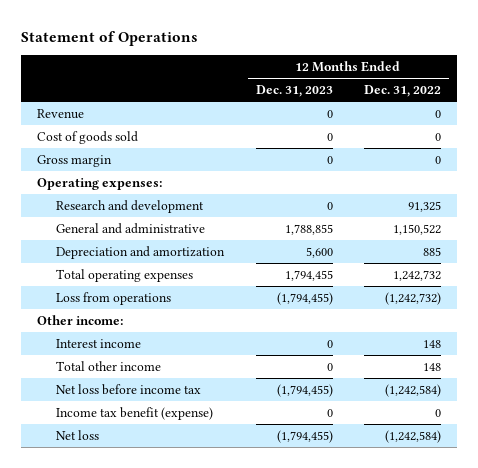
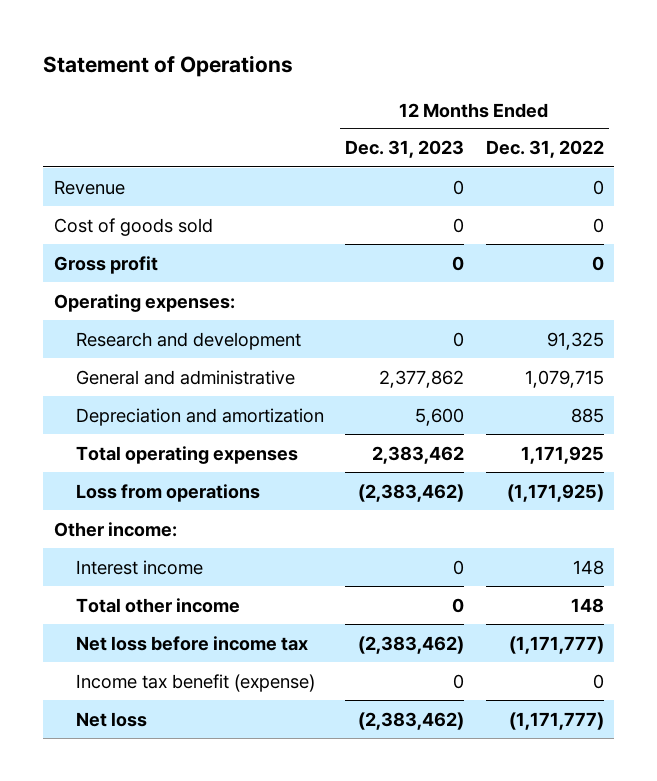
[36,154,112,167] Gross margin -> [53,255,158,274] Gross profit
[284,223,333,235] 1,788,855 -> [379,369,465,388] 2,377,862
[393,223,442,235] 1,150,522 -> [524,369,604,388] 1,079,715
[284,269,333,281] 1,794,455 -> [372,445,465,464] 2,383,462
[393,269,442,281] 1,242,732 -> [520,445,604,464] 1,171,925
[276,291,333,305] (1,794,455) -> [358,483,465,502] (2,383,462)
[385,291,442,305] (1,242,732) -> [506,483,604,502] (1,171,925)
[276,383,333,397] (1,794,455) -> [358,635,465,654] (2,383,462)
[385,383,442,397] (1,242,584) -> [508,635,604,654] (1,171,777)
[276,429,333,443] (1,794,455) -> [358,711,465,730] (2,383,462)
[385,429,442,443] (1,242,584) -> [508,711,604,730] (1,171,777)

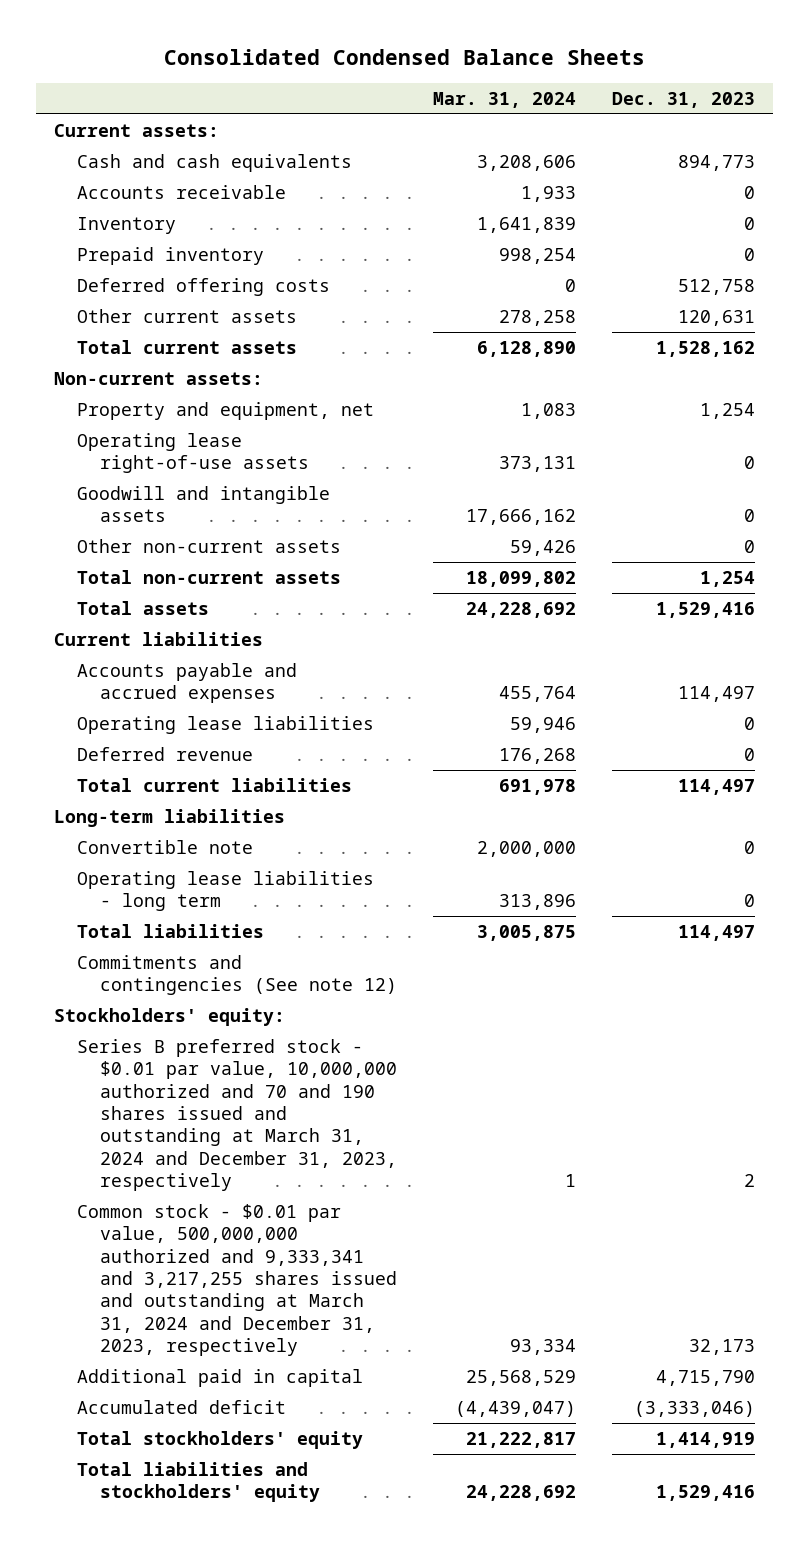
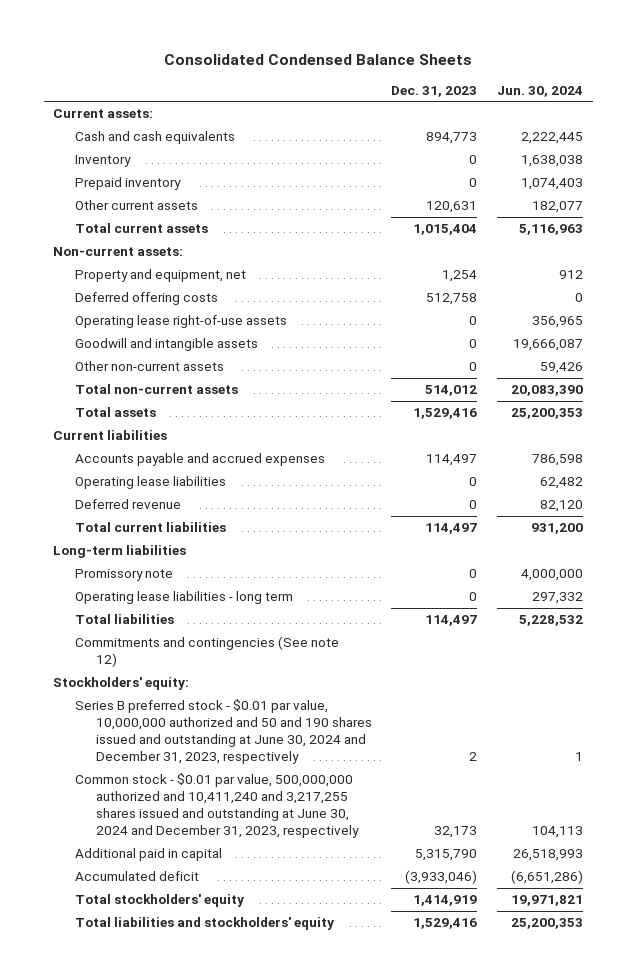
[432,91,576,108] Mar. 31, 2024 -> none
none -> [496,85,583,97] Jun. 30, 2024
[77,185,287,200] Accounts receivable -> none
[655,341,755,358] 1,528,162 -> [413,224,478,236] 1,015,404
[77,278,331,297] Deferred offering costs -> [74,292,218,306] Deferred offering costs
[699,571,755,588] 1,254 -> [425,385,478,397] 514,012
[77,840,254,855] Convertible note -> none
none -> [74,569,173,582] Promissory note
[77,1039,397,1192] Series B preferred stock - $0.01 par value, 10,000,000 authorized and 70 and 190 shares issued and outstanding at March 31, 2024 and December 31, 2023, respectively -> [74,699,372,765] Series B preferred stock - $0.01 par value, 10,000,000 authorized and 50 and 190 shares issued and outstanding at June 30, 2024 and December 31, 2023, respectively
[77,1204,397,1357] Common stock - $0.01 par value, 500,000,000 authorized and 9,333,341 and 3,217,255 shares issued and outstanding at March 31, 2024 and December 31, 2023, respectively -> [74,773,359,839] Common stock - $0.01 par value, 500,000,000 authorized and 10,411,240 and 3,217,255 shares issued and outstanding at June 30, 2024 and December 31, 2023, respectively
[655,1370,755,1387] 4,715,790 -> [415,849,478,862] 5,315,790
[633,1401,755,1418] (3,333,046) -> [405,870,478,885] (3,933,046)

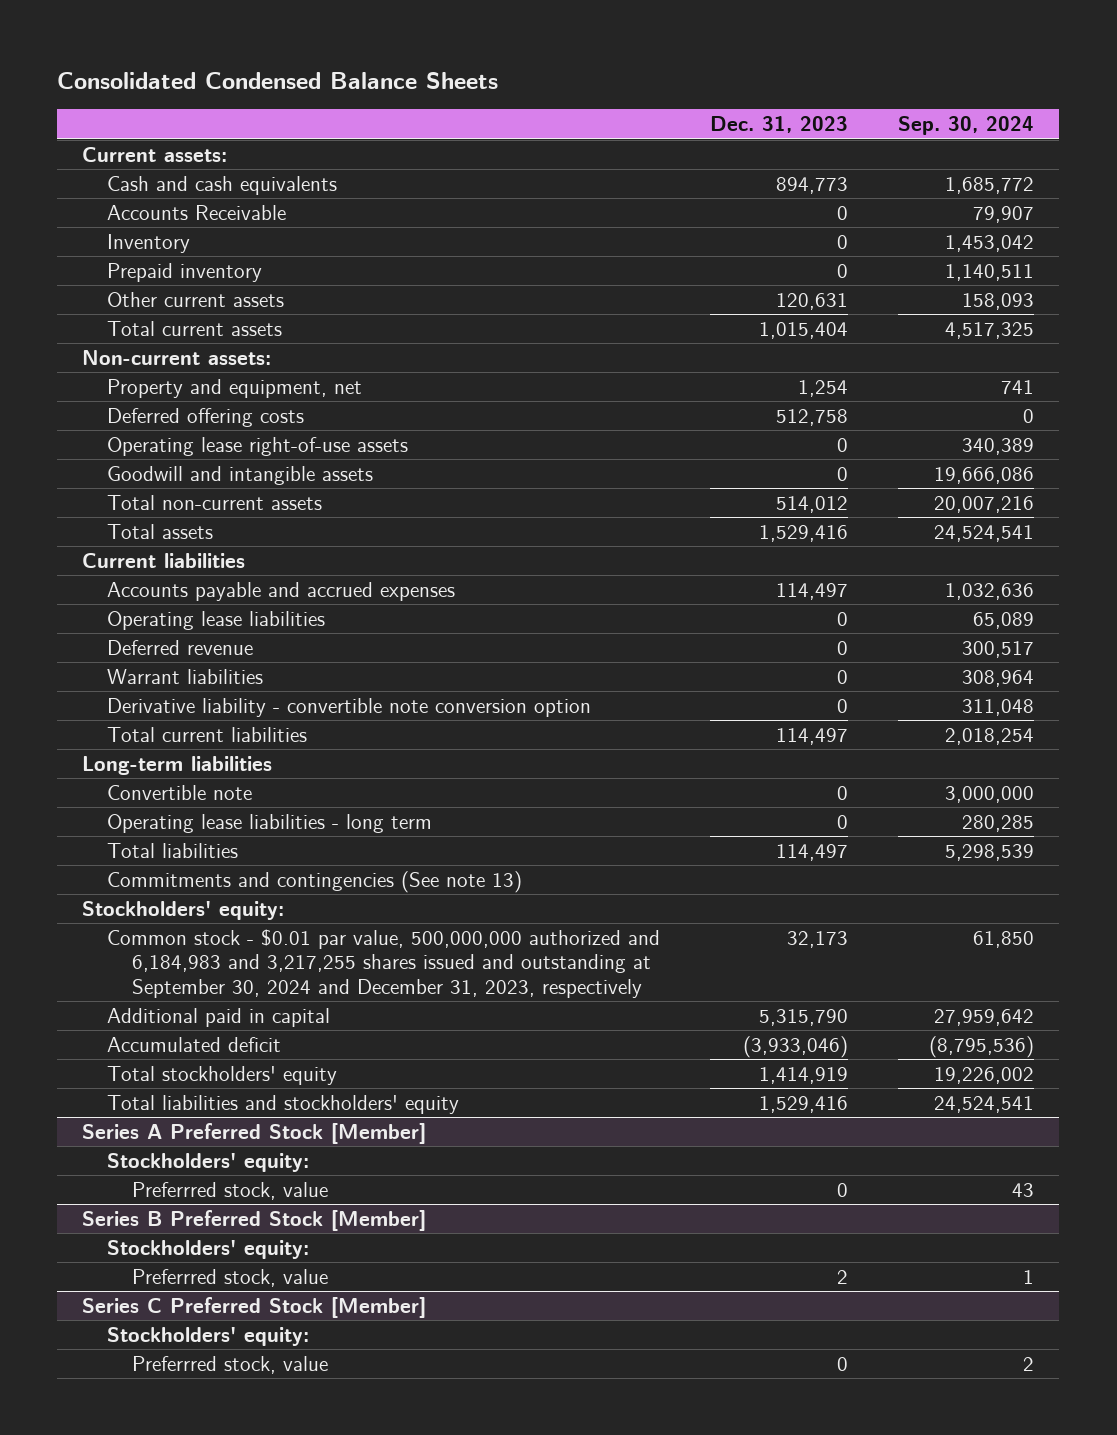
[496,85,583,97] Jun. 30, 2024 -> none
none -> [898,116,1035,136] Sep. 30, 2024
none -> [107,204,287,220] Accounts Receivable
[74,361,224,372] Other non-current assets -> none
none -> [107,668,264,684] Warrant liabilities
none -> [107,697,592,717] Derivative liability - convertible note conversion option
[74,569,173,582] Promissory note -> [107,784,253,800] Convertible note
[74,636,339,668] Commitments and contingencies (See note 12) -> [107,870,523,893] Commitments and contingencies (See note 13)
[74,699,372,765] Series B preferred stock - $0.01 par value, 10,000,000 authorized and 50 and 190 shares issued and outstanding at June 30, 2024 and December 31, 2023, respectively -> none
[74,773,359,839] Common stock - $0.01 par value, 500,000,000 authorized and 10,411,240 and 3,217,255 shares issued and outstanding at June 30, 2024 and December 31, 2023, respectively -> [107,928,661,998] Common stock - $0.01 par value, 500,000,000 authorized and 6,184,983 and 3,217,255 shares issued and outstanding at September 30, 2024 and December 31, 2023, respectively
none -> [82,1122,427,1144] Series A Preferred Stock [Member]
none -> [107,1152,310,1172] Stockholders' equity:
none -> [131,1181,328,1200] Preferrred stock, value
none -> [82,1209,427,1231] Series B Preferred Stock [Member]
none -> [107,1239,310,1259] Stockholders' equity:
none -> [131,1268,328,1287] Preferrred stock, value
none -> [82,1296,427,1318] Series C Preferred Stock [Member]
none -> [107,1326,310,1346] Stockholders' equity:
none -> [131,1355,328,1374] Preferrred stock, value

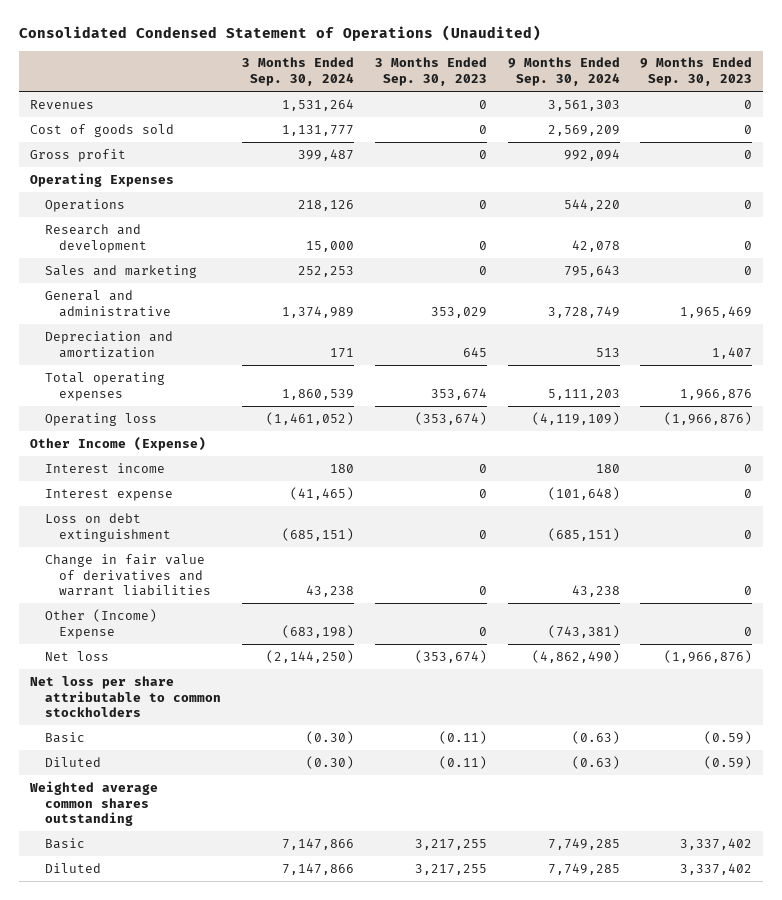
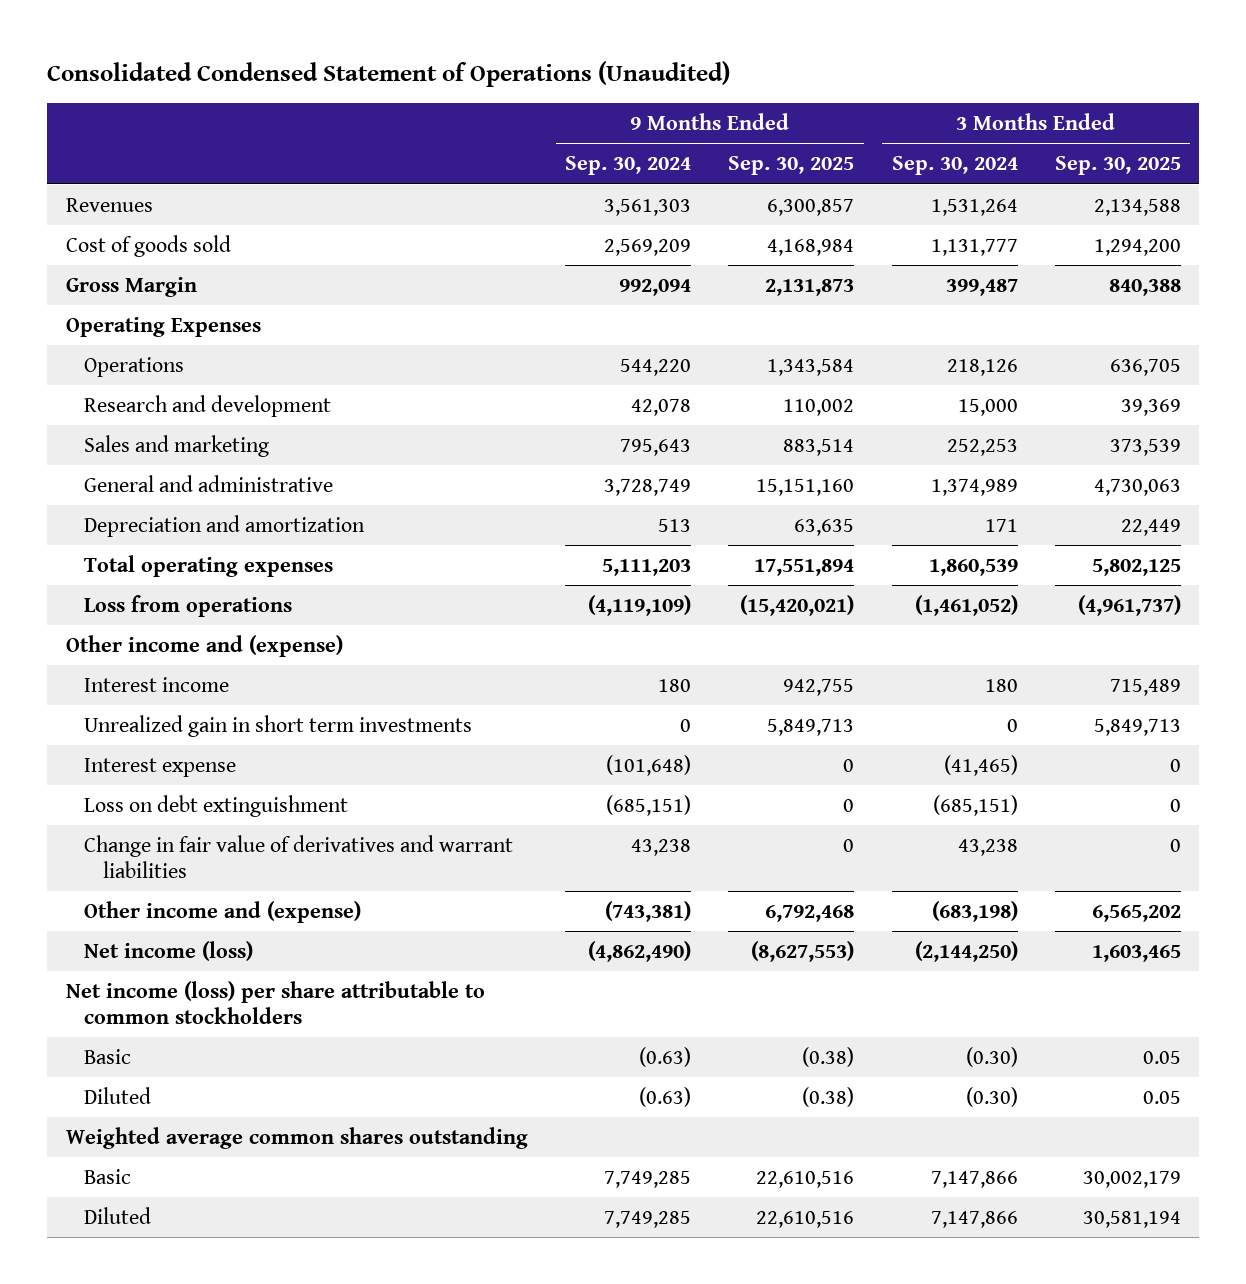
[374,57,487,87] 3 Months Ended Sep. 30, 2023 -> none
[640,57,753,87] 9 Months Ended Sep. 30, 2023 -> none
none -> [728,156,855,176] Sep. 30, 2025
none -> [1054,156,1181,176] Sep. 30, 2025
[29,148,126,162] Gross profit -> [65,276,197,297] Gross Margin
[44,412,157,426] Operating loss -> [84,594,293,617] Loss from operations
[29,436,206,451] Other Income (Expense) -> [65,634,343,657] Other income and (expense)
none -> [84,714,473,737] Unrealized gain in short term investments
[44,608,157,639] Other (Income) Expense -> [84,900,362,923] Other income and (expense)
[44,650,109,661] Net loss -> [84,940,254,961] Net income (loss)
[29,675,221,718] Net loss per share attributable to common stockholders -> [65,980,485,1024] Net income (loss) per share attributable to common stockholders

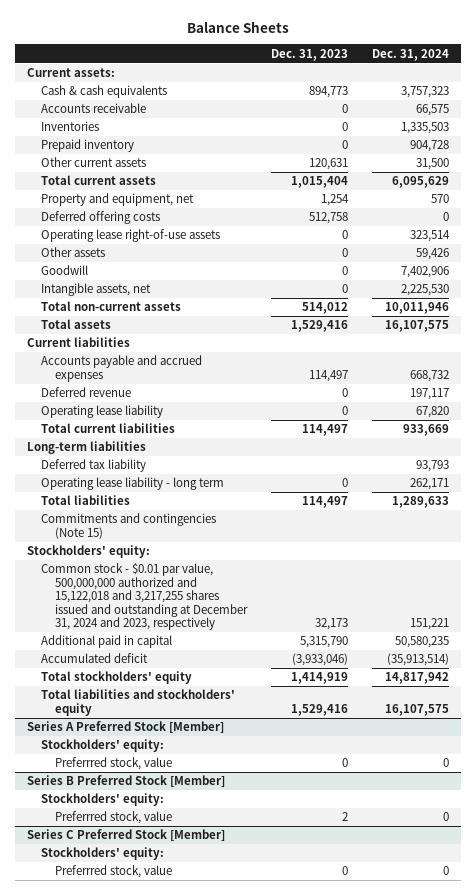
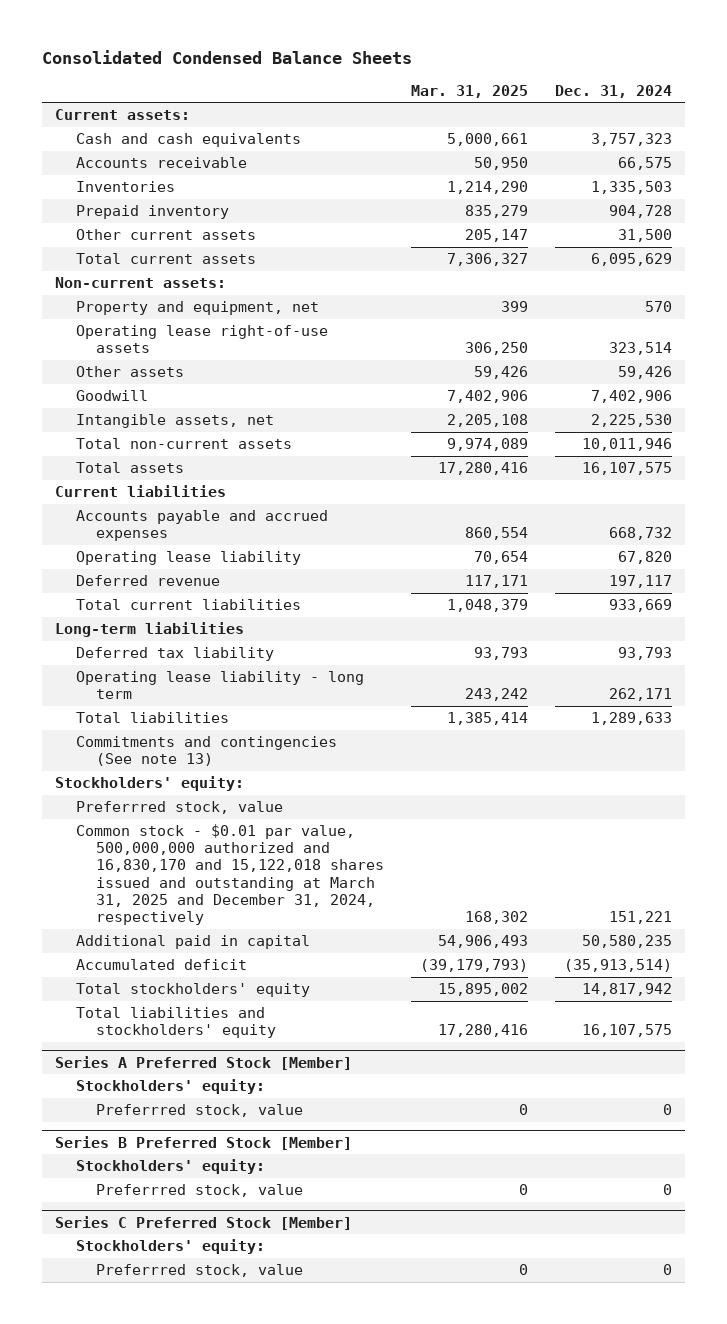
[186,20,289,33] Balance Sheets -> [41,50,412,65] Consolidated Condensed Balance Sheets
[271,48,349,61] Dec. 31, 2023 -> none
none -> [410,84,528,98] Mar. 31, 2025
[40,85,167,99] Cash & cash equivalents -> [75,133,301,148] Cash and cash equivalents
none -> [55,277,227,289] Non-current assets:
[40,211,160,225] Deferred offering costs -> none
[40,387,131,398] Deferred revenue -> [75,575,220,587] Deferred revenue
[40,513,216,539] Commitments and contingencies (Note 15) -> [75,736,337,767] Commitments and contingencies (See note 13)
none -> [75,801,283,815] Preferrred stock, value
[40,563,249,631] Common stock - $0.01 par value, 500,000,000 authorized and 15,122,018 and 3,217,255 shares issued and outstanding at December 31, 2024 and 2023, respectively -> [75,824,384,925] Common stock - $0.01 par value, 500,000,000 authorized and 16,830,170 and 15,122,018 shares issued and outstanding at March 31, 2025 and December 31, 2024, respectively

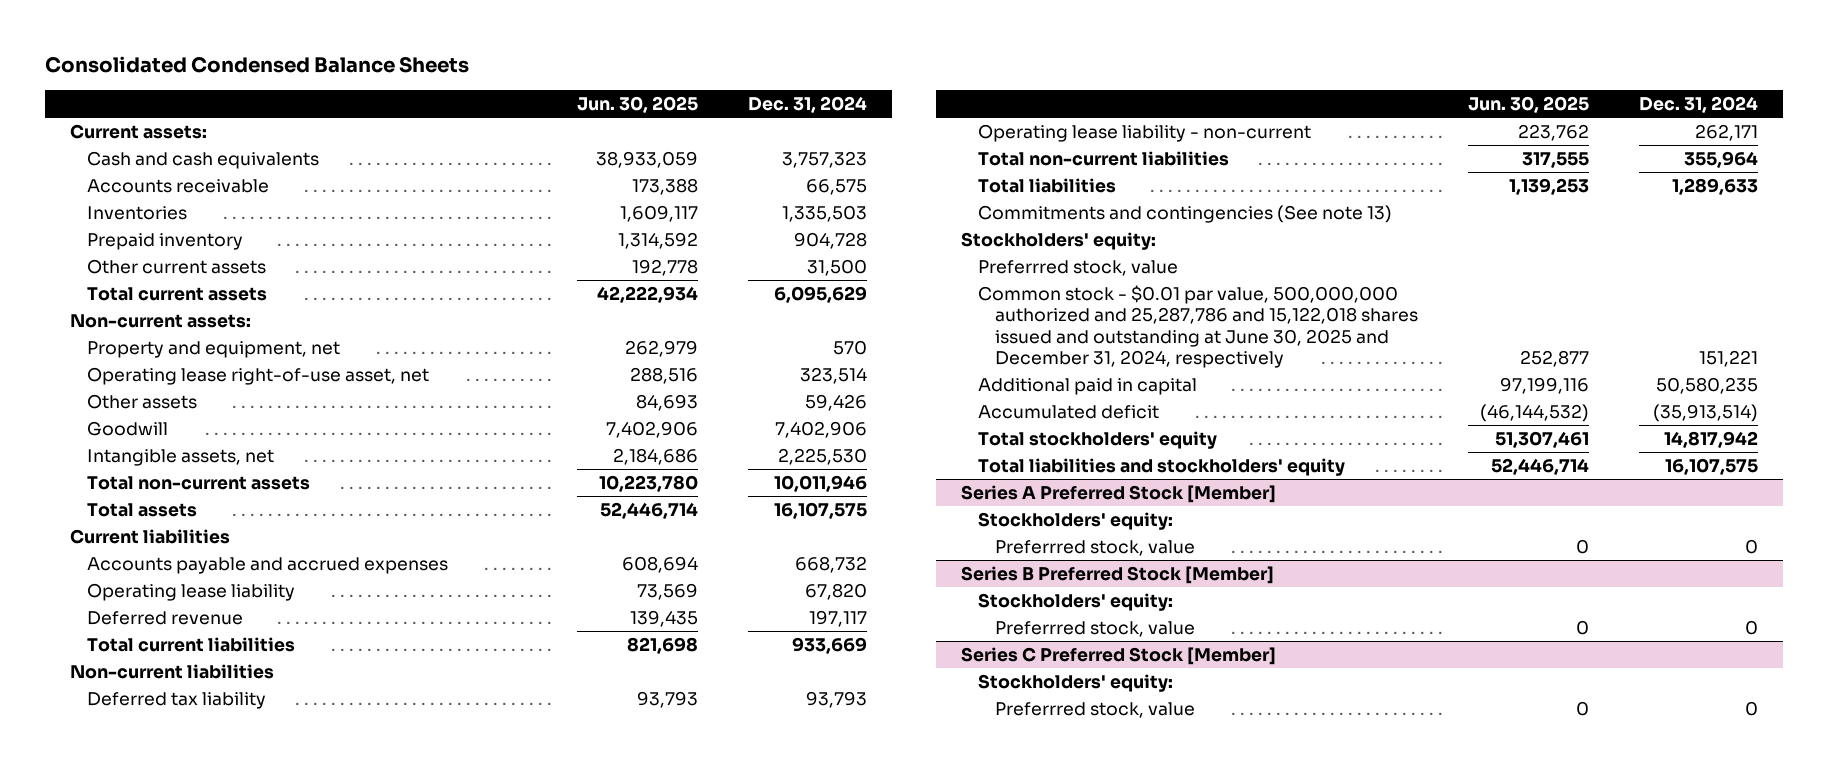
[410,84,528,98] Mar. 31, 2025 -> none
none -> [577,95,699,113] Jun. 30, 2025
[75,325,328,354] Operating lease right-of-use assets -> [87,367,430,386] Operating lease right-of-use asset, net
[55,622,245,638] Long-term liabilities -> [69,664,274,680] Non-current liabilities
[75,671,364,700] Operating lease liability - long term -> [978,124,1312,143] Operating lease liability - non-current
none -> [978,151,1230,167] Total non-current liabilities
[75,824,384,925] Common stock - $0.01 par value, 500,000,000 authorized and 16,830,170 and 15,122,018 shares issued and outstanding at March 31, 2025 and December 31, 2024, respectively -> [978,285,1419,368] Common stock - $0.01 par value, 500,000,000 authorized and 25,287,786 and 15,122,018 shares issued and outstanding at June 30, 2025 and December 31, 2024, respectively

